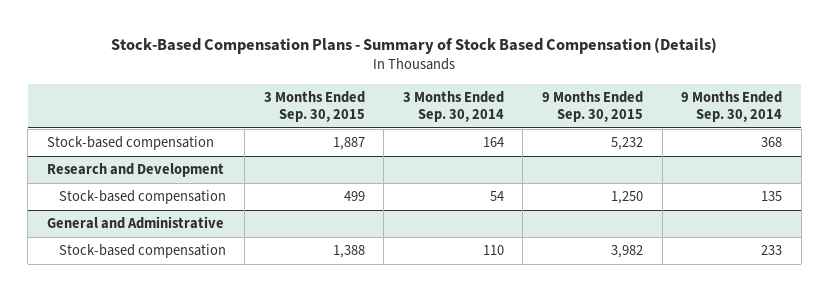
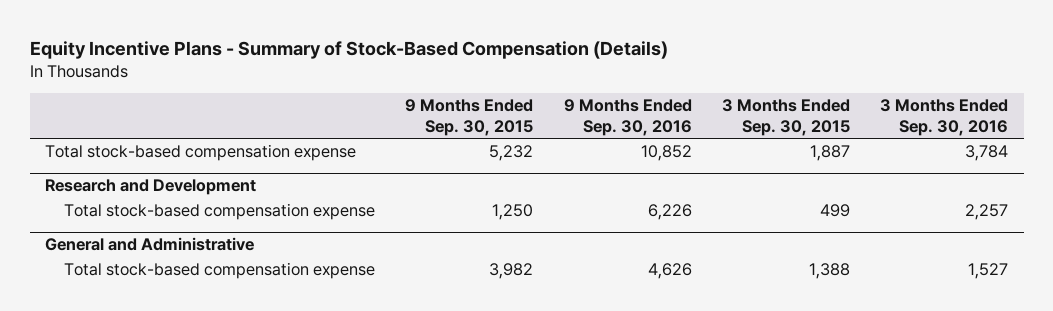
[111,36,718,54] Stock-Based Compensation Plans - Summary of Stock Based Compensation (Details) -> [29,41,668,60] Equity Incentive Plans - Summary of Stock-Based Compensation (Details)
[402,90,504,123] 3 Months Ended Sep. 30, 2014 -> none
[681,90,783,123] 9 Months Ended Sep. 30, 2014 -> none
none -> [563,99,692,136] 9 Months Ended Sep. 30, 2016
none -> [880,99,1009,136] 3 Months Ended Sep. 30, 2016
[46,136,214,151] Stock-based compensation -> [45,143,357,161] Total stock-based compensation expense
[58,190,226,205] Stock-based compensation -> [63,202,375,220] Total stock-based compensation expense
[58,244,226,259] Stock-based compensation -> [63,261,375,279] Total stock-based compensation expense

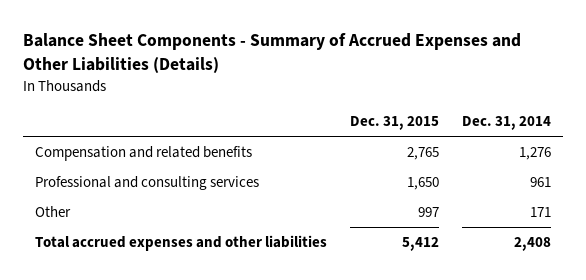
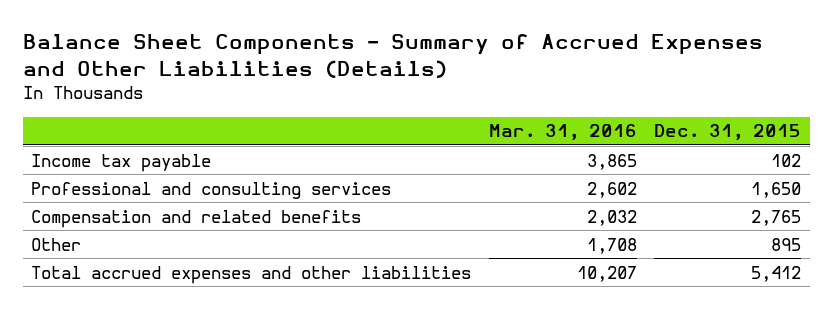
[462,115,552,130] Dec. 31, 2014 -> none
none -> [488,124,637,141] Mar. 31, 2016
none -> [31,153,212,172] Income tax payable
[34,146,252,162] Compensation and related benefits -> [31,209,362,228] Compensation and related benefits
[417,207,439,218] 997 -> [771,237,802,251] 895

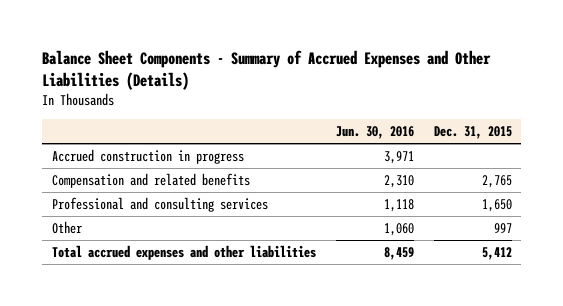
[488,124,637,141] Mar. 31, 2016 -> none
none -> [335,126,414,140] Jun. 30, 2016
[31,153,212,172] Income tax payable -> none
none -> [51,148,244,164] Accrued construction in progress
[31,181,392,199] Professional and consulting services -> [51,196,268,212] Professional and consulting services
[771,237,802,251] 895 -> [493,222,512,233] 997

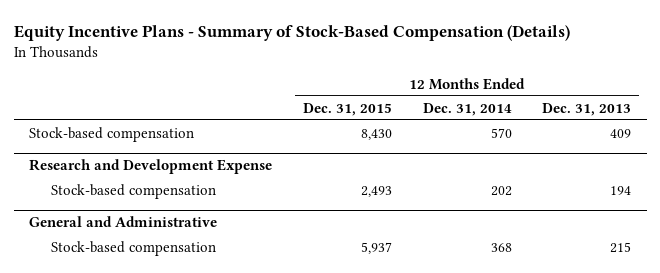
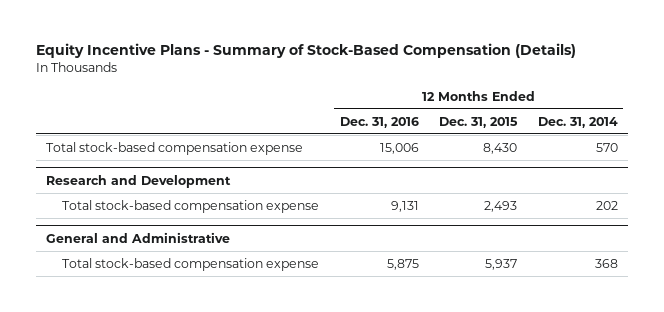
[542,102,632,116] Dec. 31, 2013 -> none
none -> [339,116,419,128] Dec. 31, 2016
[29,126,195,142] Stock-based compensation -> [46,141,304,155] Total stock-based compensation expense
[29,159,273,175] Research and Development Expense -> [46,174,232,188] Research and Development
[50,183,216,199] Stock-based compensation -> [61,199,319,213] Total stock-based compensation expense
[50,240,216,256] Stock-based compensation -> [61,257,319,271] Total stock-based compensation expense

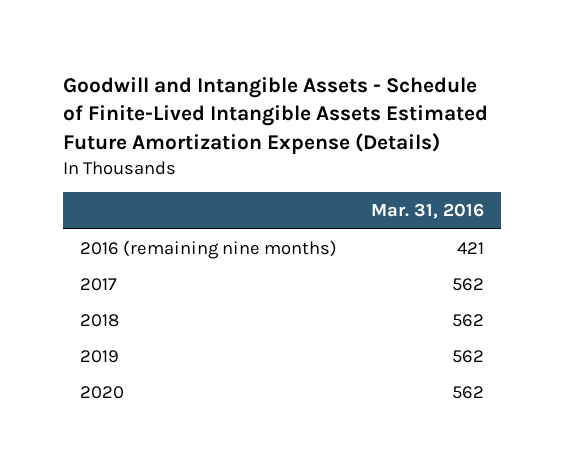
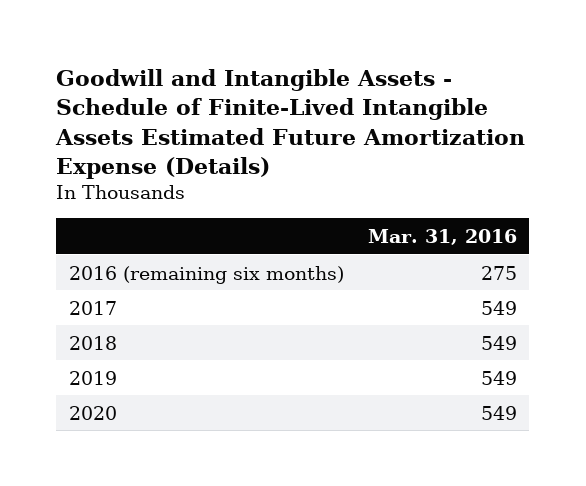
[80,239,338,259] 2016 (remaining nine months) -> [68,265,344,284] 2016 (remaining six months)
[457,241,485,254] 421 -> [480,265,517,280] 275
[452,277,485,291] 562 -> [480,300,517,315] 549
[452,313,485,327] 562 -> [480,335,517,350] 549
[452,349,485,363] 562 -> [480,370,517,385] 549
[452,385,485,399] 562 -> [480,405,517,420] 549

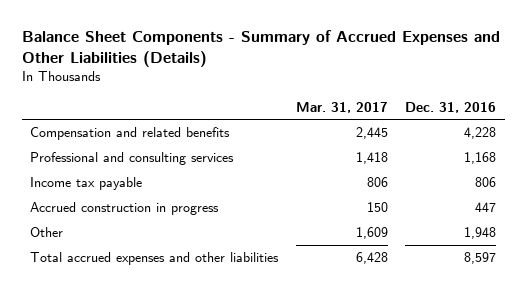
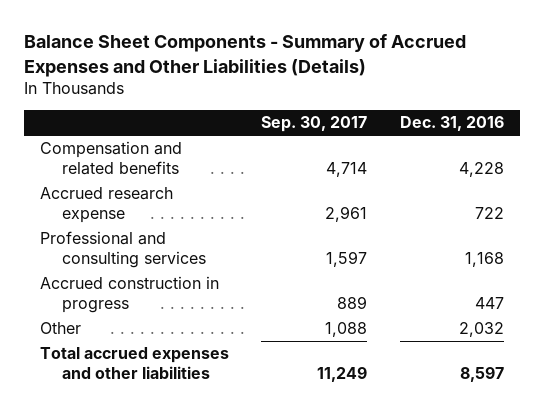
[295,101,388,113] Mar. 31, 2017 -> none
none -> [261,116,368,133] Sep. 30, 2017
none -> [39,187,173,223] Accrued research expense
[30,177,143,191] Income tax payable -> none
[464,227,497,240] 1,948 -> [458,322,504,338] 2,032

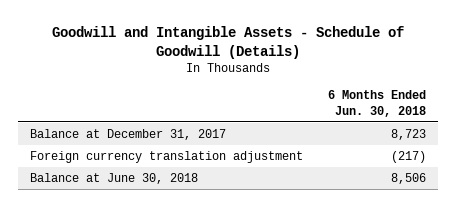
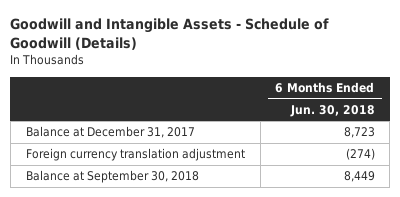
[390,151,426,164] (217) -> [345,148,375,161] (274)
[29,173,198,185] Balance at June 30, 2018 -> [25,170,199,184] Balance at September 30, 2018
[390,173,426,185] 8,506 -> [343,171,375,183] 8,449

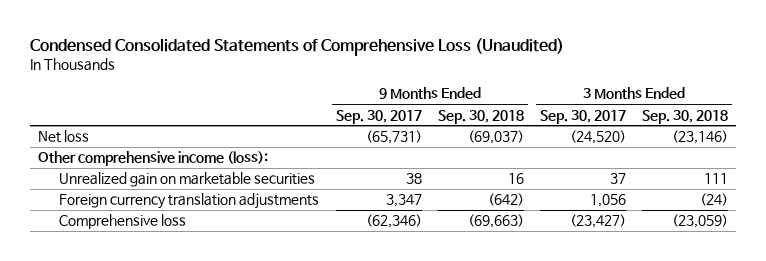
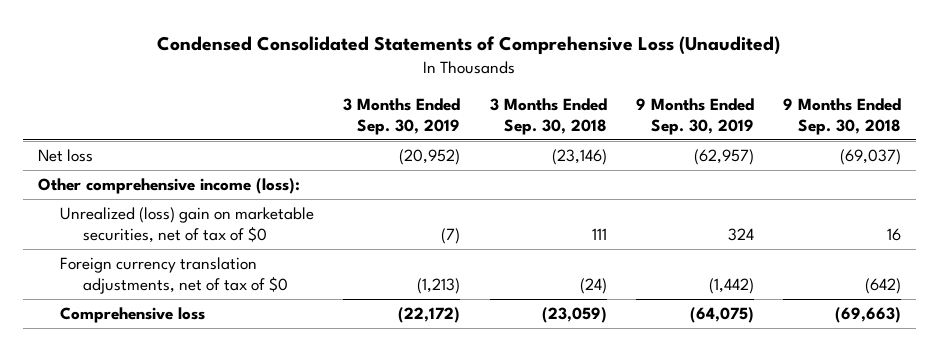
[335,109,422,124] Sep. 30, 2017 -> none
[540,109,627,124] Sep. 30, 2017 -> none
none -> [343,97,461,135] 3 Months Ended Sep. 30, 2019
none -> [635,97,754,135] 9 Months Ended Sep. 30, 2019
[59,172,316,188] Unrealized gain on marketable securities -> [60,206,315,244] Unrealized (loss) gain on marketable securities, net of tax of $0
[59,193,320,210] Foreign currency translation adjustments -> [60,256,288,295] Foreign currency translation adjustments, net of tax of $0

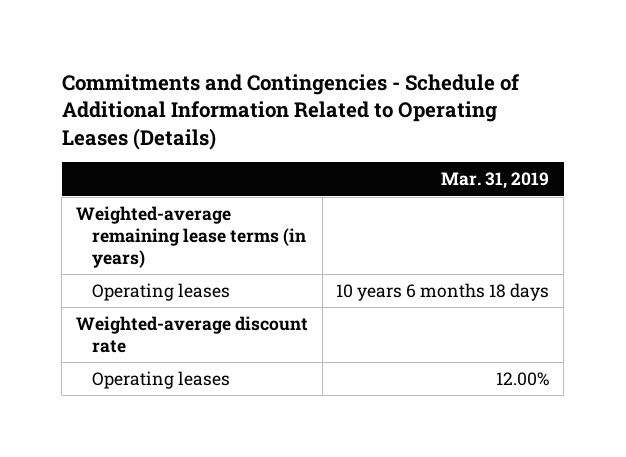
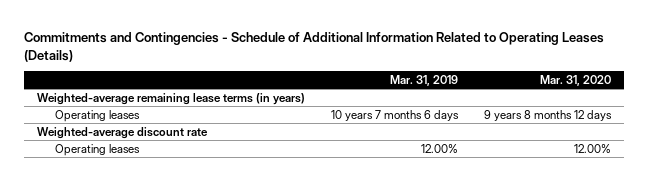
none -> [539,74,611,86] Mar. 31, 2020
[336,282,550,301] 10 years 6 months 18 days -> [330,109,459,121] 10 years 7 months 6 days

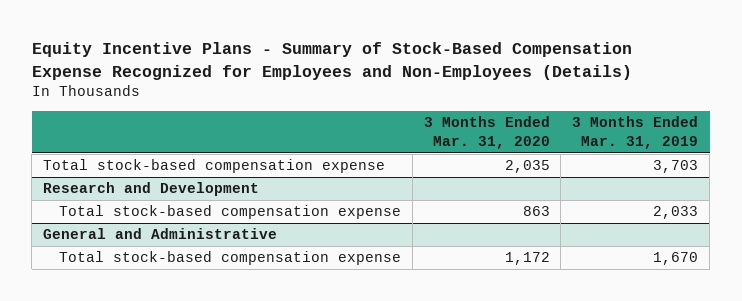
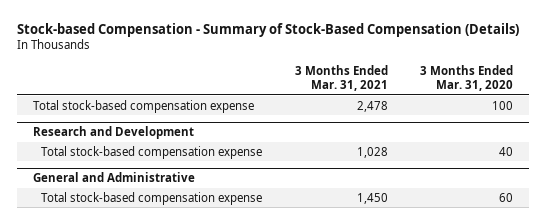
[31,42,632,80] Equity Incentive Plans - Summary of Stock-Based Compensation Expense Recognized for Employees and Non-Employees (Details) -> [16,23,519,38] Stock-based Compensation - Summary of Stock-Based Compensation (Details)
[572,116,699,149] 3 Months Ended Mar. 31, 2019 -> none
none -> [294,64,388,92] 3 Months Ended Mar. 31, 2021
[504,160,550,174] 2,035 -> [492,100,514,110] 100
[522,206,550,217] 863 -> [499,146,514,156] 40
[504,252,550,266] 1,172 -> [499,192,514,202] 60

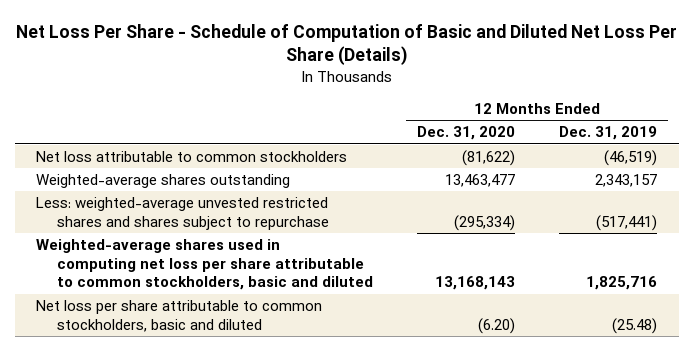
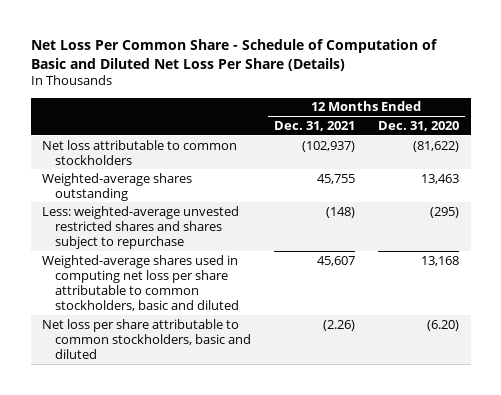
[15,24,677,66] Net Loss Per Share - Schedule of Computation of Basic and Diluted Net Loss Per Share (Details) -> [30,38,438,71] Net Loss Per Common Share - Schedule of Computation of Basic and Diluted Net Loss Per Share (Details)
[558,126,657,141] Dec. 31, 2019 -> none
none -> [273,120,355,131] Dec. 31, 2021
[444,174,515,188] 13,463,477 -> [421,173,460,184] 13,463
[453,214,515,231] (295,334) -> [430,206,460,218] (295)
[434,276,515,291] 13,168,143 -> [421,255,460,266] 13,168

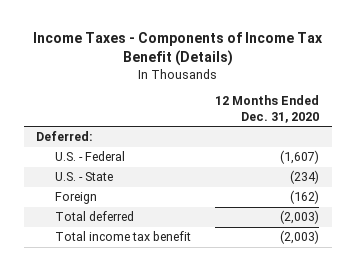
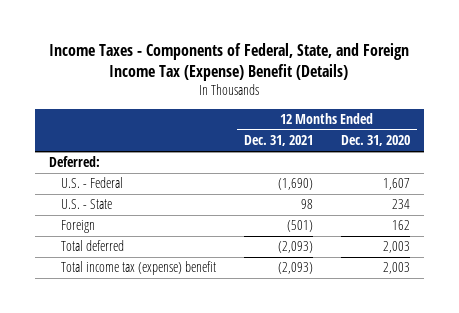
[32,31,323,66] Income Taxes - Components of Income Tax Benefit (Details) -> [49,42,410,81] Income Taxes - Components of Federal, State, and Foreign Income Tax (Expense) Benefit (Details)
none -> [243,135,313,147] Dec. 31, 2021
[280,150,320,165] (1,607) -> [382,178,410,191] 1,607
[290,170,320,185] (234) -> [391,199,410,210] 234
[290,190,320,205] (162) -> [391,220,410,231] 162
[280,210,320,225] (2,003) -> [382,241,410,254] 2,003
[55,231,192,242] Total income tax benefit -> [60,261,216,276] Total income tax (expense) benefit
[280,230,320,245] (2,003) -> [382,262,410,275] 2,003

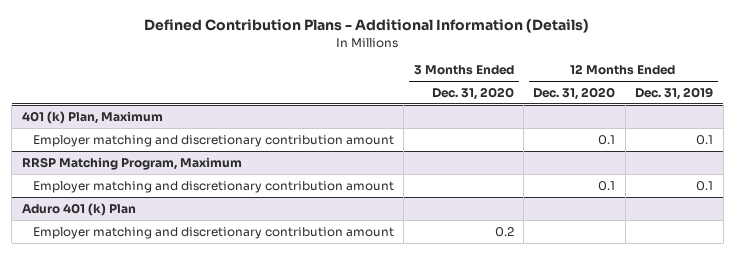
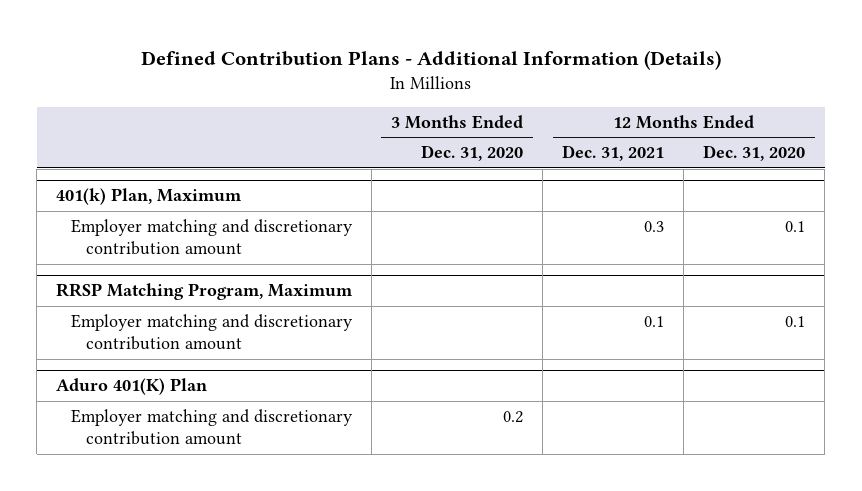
[635,86,714,100] Dec. 31, 2019 -> none
none -> [562,145,665,162] Dec. 31, 2021
[21,110,163,124] 401 (k) Plan, Maximum -> [56,188,243,206] 401(k) Plan, Maximum
[21,202,136,216] Aduro 401 (k) Plan -> [56,378,208,396] Aduro 401(K) Plan

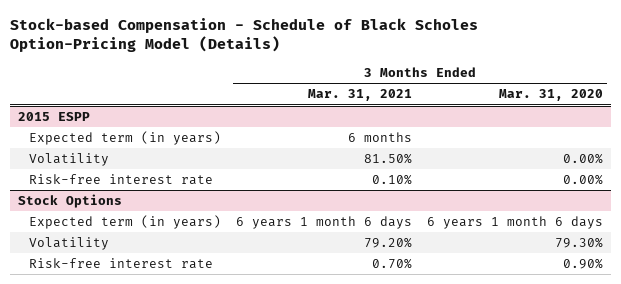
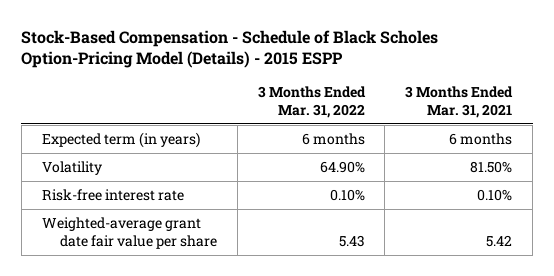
[10,17,479,53] Stock-based Compensation - Schedule of Black Scholes Option-Pricing Model (Details) -> [21,29,439,69] Stock-Based Compensation - Schedule of Black Scholes Option-Pricing Model (Details) - 2015 ESPP
[499,89,604,102] Mar. 31, 2020 -> none
none -> [257,86,366,118] 3 Months Ended Mar. 31, 2022
[17,112,90,122] 2015 ESPP -> none
[17,194,122,209] Stock Options -> none
[29,215,222,230] Expected term (in years) -> none
[29,237,110,251] Volatility -> none
[29,258,214,270] Risk-free interest rate -> none
none -> [41,217,217,249] Weighted-average grant date fair value per share

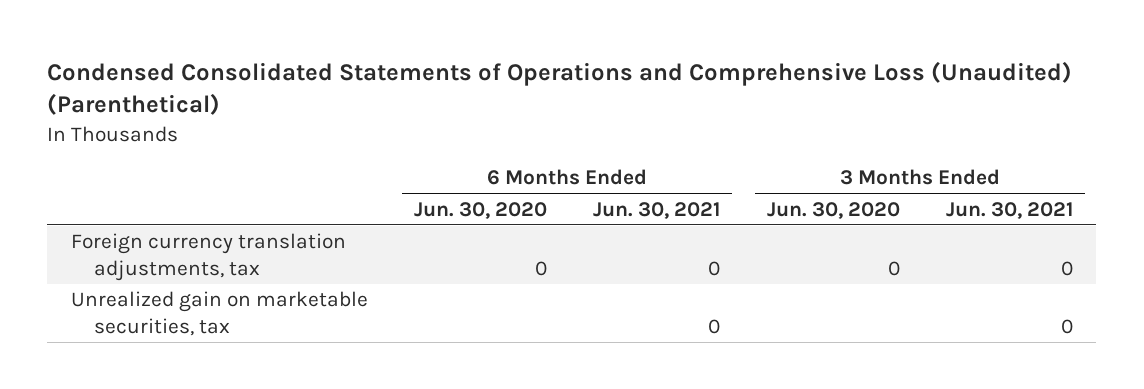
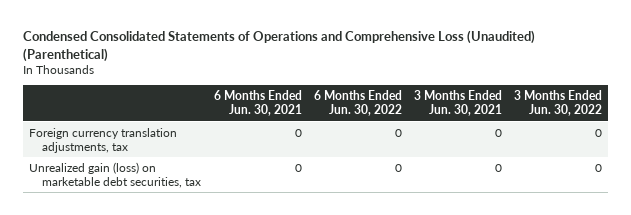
[413,201,547,219] Jun. 30, 2020 -> none
[766,201,900,219] Jun. 30, 2020 -> none
none -> [313,90,402,117] 6 Months Ended Jun. 30, 2022
none -> [514,90,603,117] 3 Months Ended Jun. 30, 2022
[70,291,368,336] Unrealized gain on marketable securities, tax -> [29,161,202,188] Unrealized gain (loss) on marketable debt securities, tax

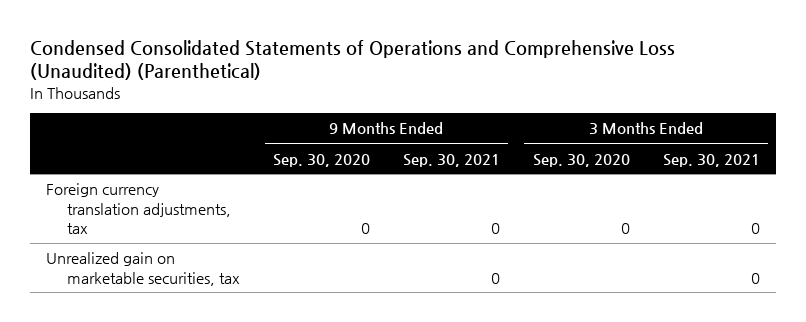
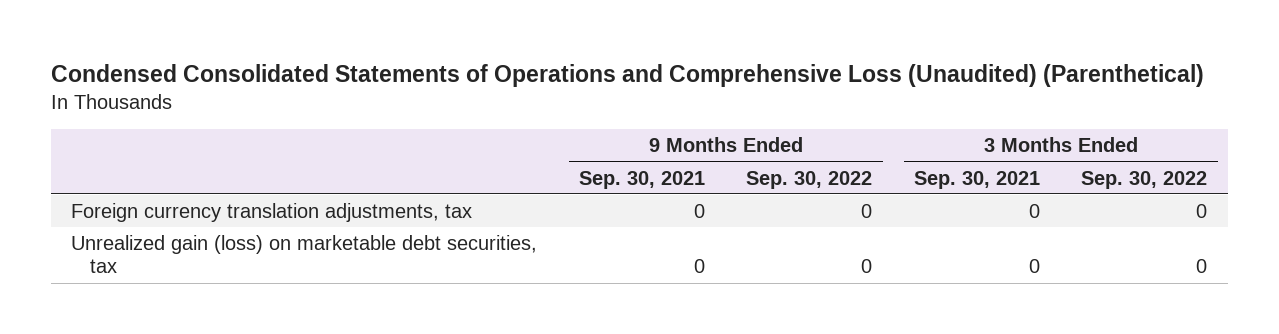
[272,153,370,167] Sep. 30, 2020 -> none
[532,153,630,167] Sep. 30, 2020 -> none
none -> [746,170,873,189] Sep. 30, 2022
none -> [1081,170,1208,189] Sep. 30, 2022
[46,252,240,286] Unrealized gain on marketable securities, tax -> [71,235,538,274] Unrealized gain (loss) on marketable debt securities, tax

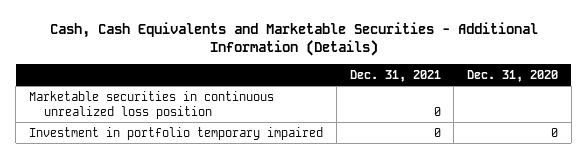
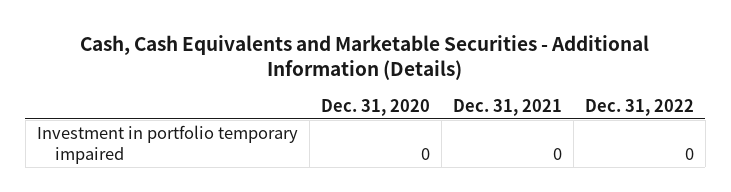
none -> [584,98,694,116] Dec. 31, 2022
[29,90,275,119] Marketable securities in continuous unrealized loss position -> none

